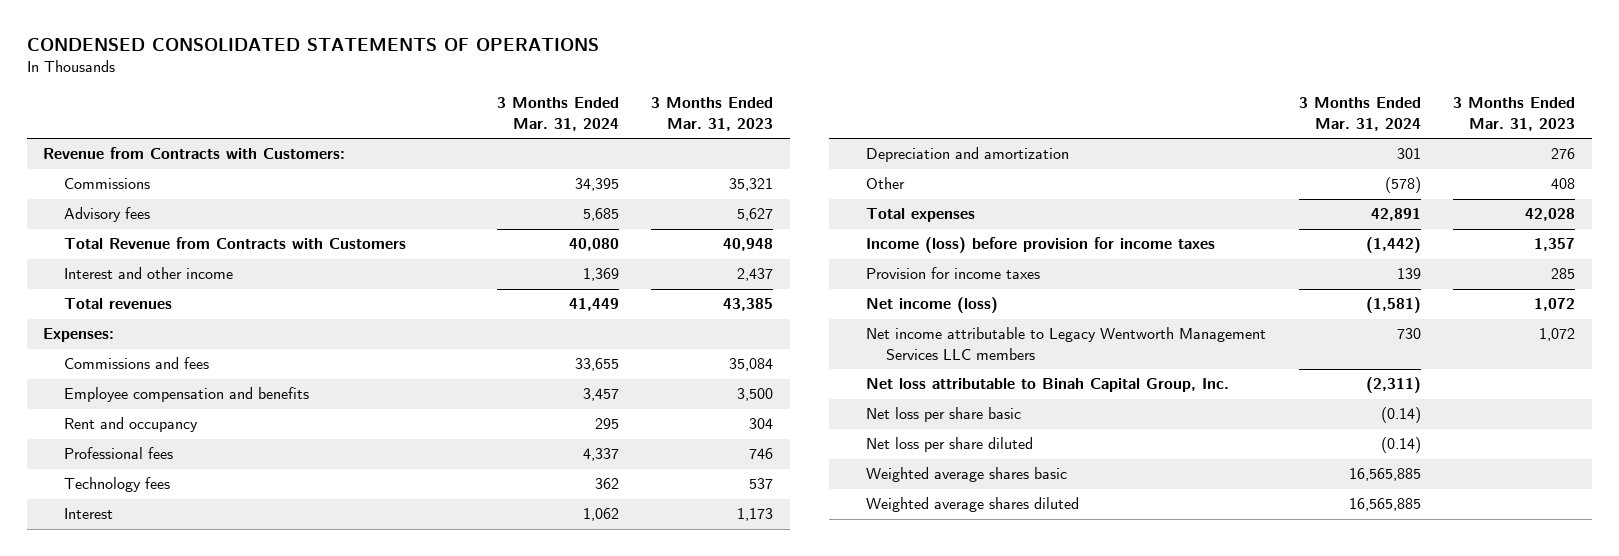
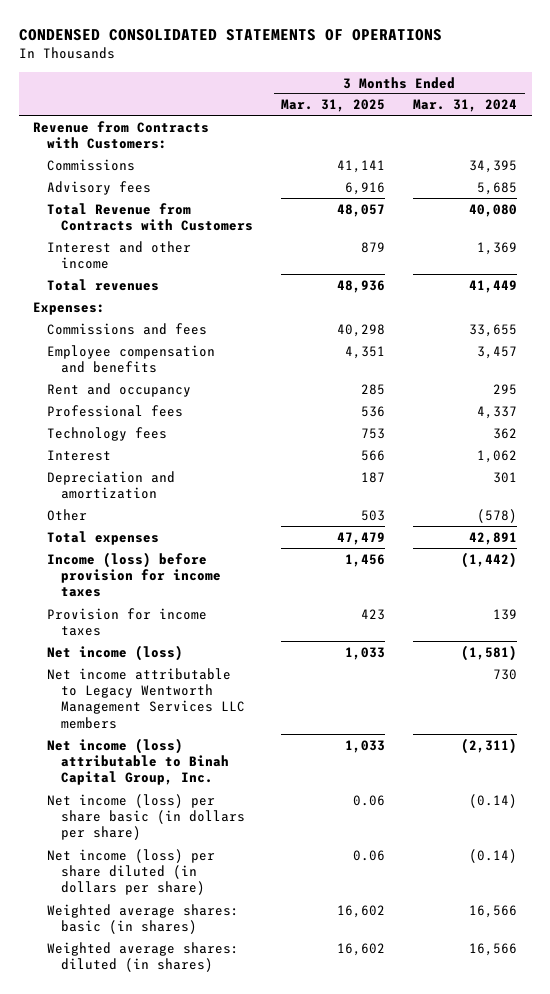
[651,97,774,131] 3 Months Ended Mar. 31, 2023 -> none
none -> [281,99,386,113] Mar. 31, 2025
[865,378,1229,393] Net loss attributable to Binah Capital Group, Inc. -> [46,737,229,786] Net income (loss) attributable to Binah Capital Group, Inc.
[865,407,1021,423] Net loss per share basic -> [46,793,245,841] Net income (loss) per share basic (in dollars per share)
[865,437,1033,453] Net loss per share diluted -> [46,848,215,896] Net income (loss) per share diluted (in dollars per share)
[865,467,1067,483] Weighted average shares basic -> [46,903,239,935] Weighted average shares: basic (in shares)
[1348,468,1421,482] 16,565,885 -> [469,904,518,918] 16,566
[865,497,1079,513] Weighted average shares diluted -> [46,941,239,973] Weighted average shares: diluted (in shares)
[1348,498,1421,512] 16,565,885 -> [469,942,518,956] 16,566

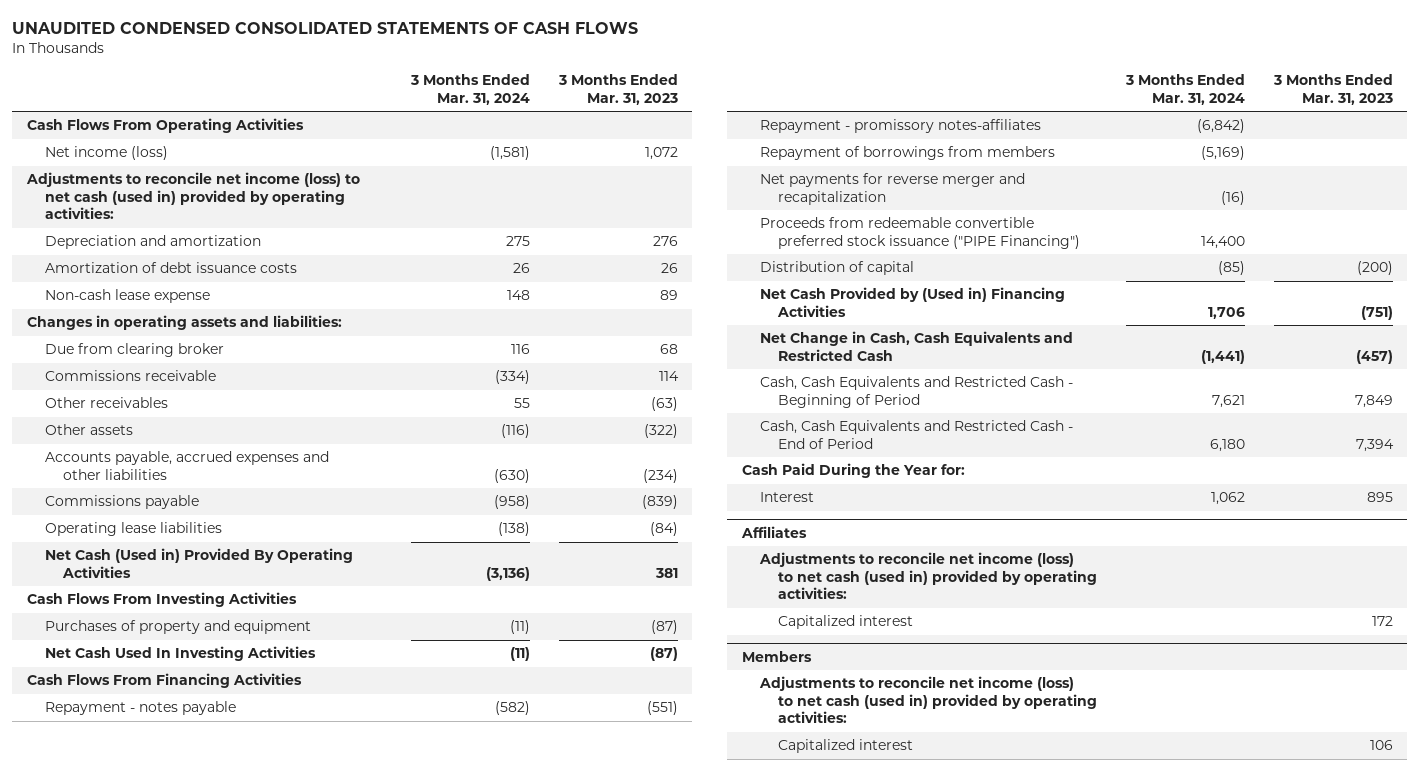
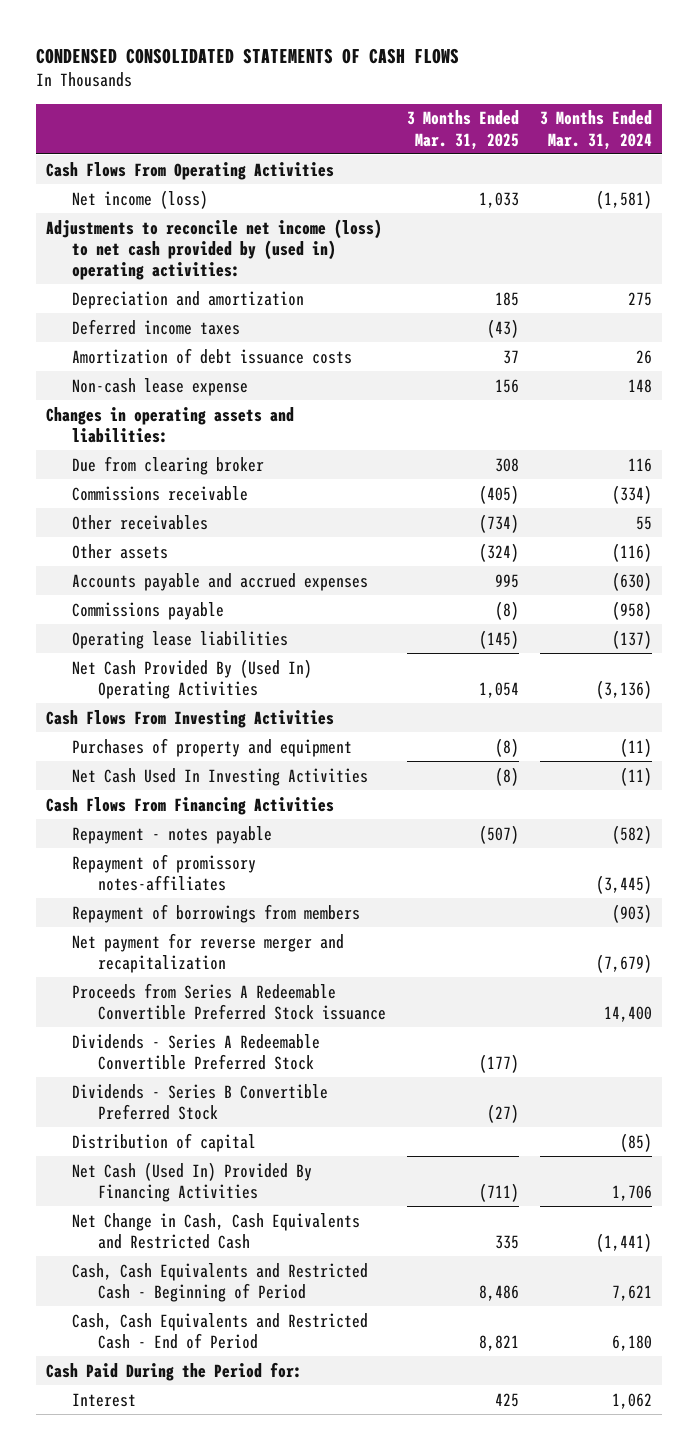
[12,22,639,35] UNAUDITED CONDENSED CONSOLIDATED STATEMENTS OF CASH FLOWS -> [35,47,459,64] CONDENSED CONSOLIDATED STATEMENTS OF CASH FLOWS
[557,74,678,105] 3 Months Ended Mar. 31, 2023 -> none
none -> [406,110,519,150] 3 Months Ended Mar. 31, 2025
[25,172,360,220] Adjustments to reconcile net income (loss) to net cash (used in) provided by operating activities: -> [46,218,383,280] Adjustments to reconcile net income (loss) to net cash provided by (used in) operating activities:
none -> [71,318,240,335] Deferred income taxes
[44,451,329,480] Accounts payable, accrued expenses and other liabilities -> [71,572,368,591] Accounts payable and accrued expenses
[497,522,530,537] (138) -> [611,629,652,649] (137)
[44,548,353,578] Net Cash (Used in) Provided By Operating Activities -> [71,658,312,699] Net Cash Provided By (Used In) Operating Activities
[759,119,1041,134] Repayment - promissory notes-affiliates -> [71,853,256,891] Repayment of promissory notes-affiliates
[1196,119,1245,134] (6,842) -> [595,874,652,894] (3,445)
[1200,146,1245,161] (5,169) -> [611,903,652,923] (903)
[759,173,1025,205] Net payments for reverse merger and recapitalization -> [71,932,344,973] Net payment for reverse merger and recapitalization
[1220,190,1245,205] (16) -> [595,953,652,973] (7,679)
[759,217,1080,249] Proceeds from redeemable convertible preferred stock issuance ("PIPE Financing") -> [71,982,386,1020] Proceeds from Series A Redeemable Convertible Preferred Stock issuance
none -> [71,1033,320,1070] Dividends - Series A Redeemable Convertible Preferred Stock
none -> [71,1083,328,1120] Dividends - Series B Convertible Preferred Stock
[759,287,1065,317] Net Cash Provided by (Used in) Financing Activities -> [71,1161,312,1202] Net Cash (Used In) Provided By Financing Activities
[741,463,965,479] Cash Paid During the Year for: -> [46,1361,303,1381] Cash Paid During the Period for:
[740,525,807,538] Affiliates -> none
[758,552,1097,600] Adjustments to reconcile net income (loss) to net cash (used in) provided by operating activities: -> none
[777,615,913,630] Capitalized interest -> none
[741,650,812,662] Members -> none
[758,676,1097,724] Adjustments to reconcile net income (loss) to net cash (used in) provided by operating activities: -> none
[777,739,913,754] Capitalized interest -> none

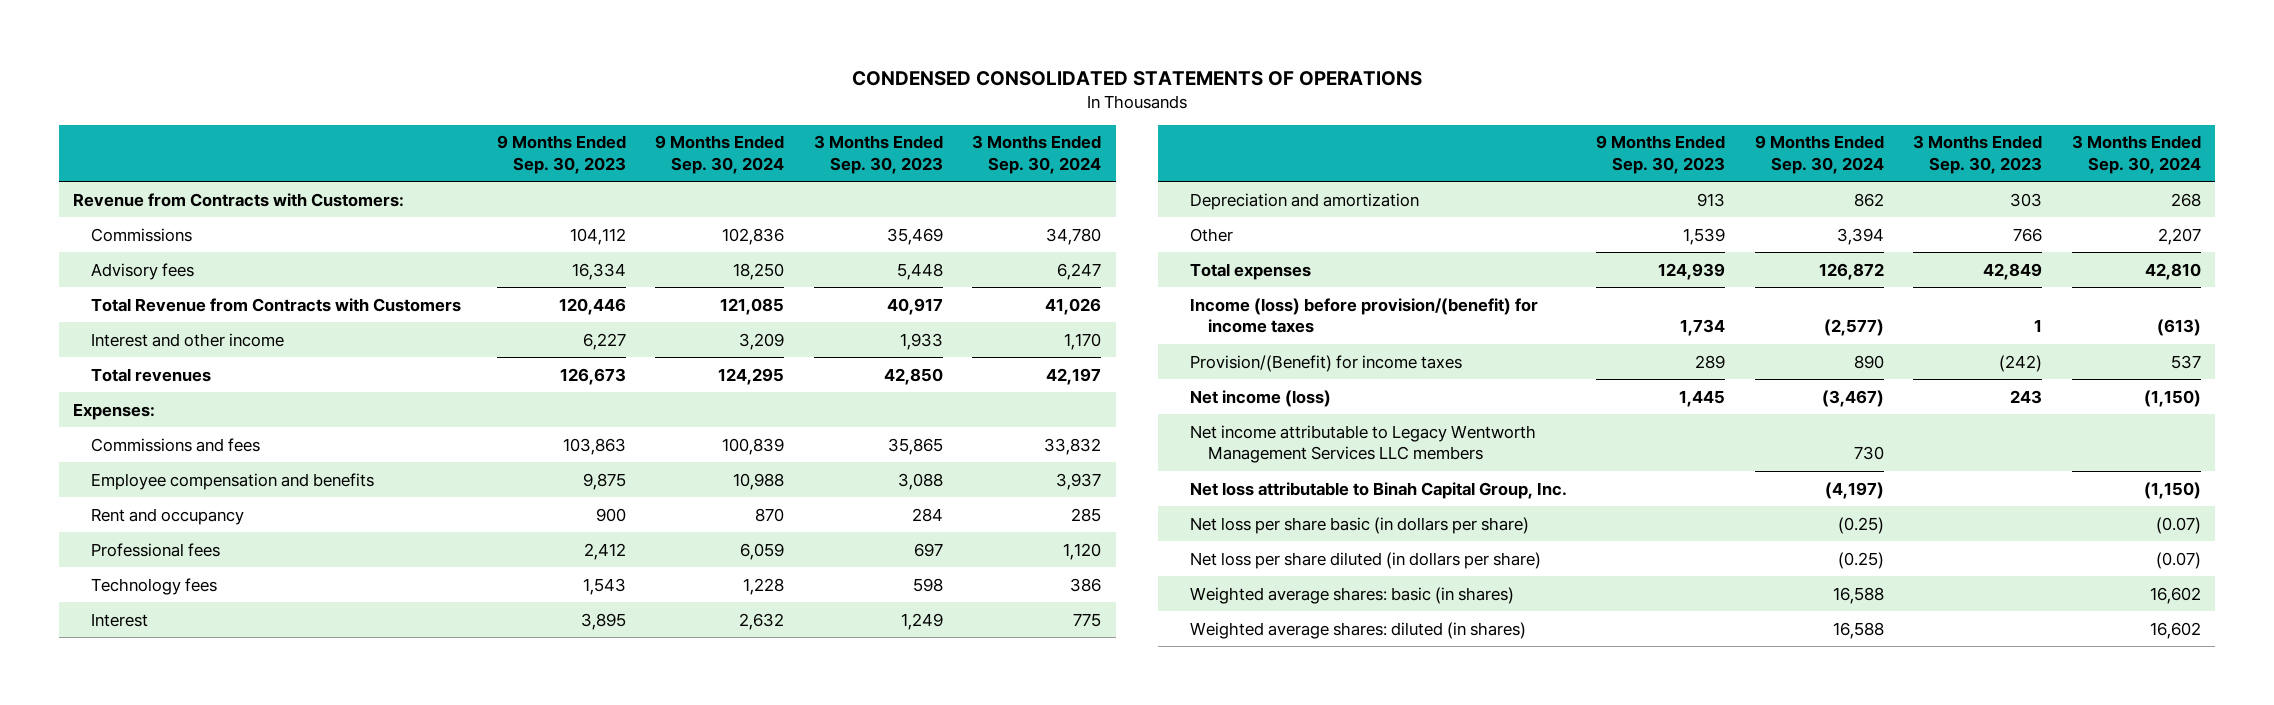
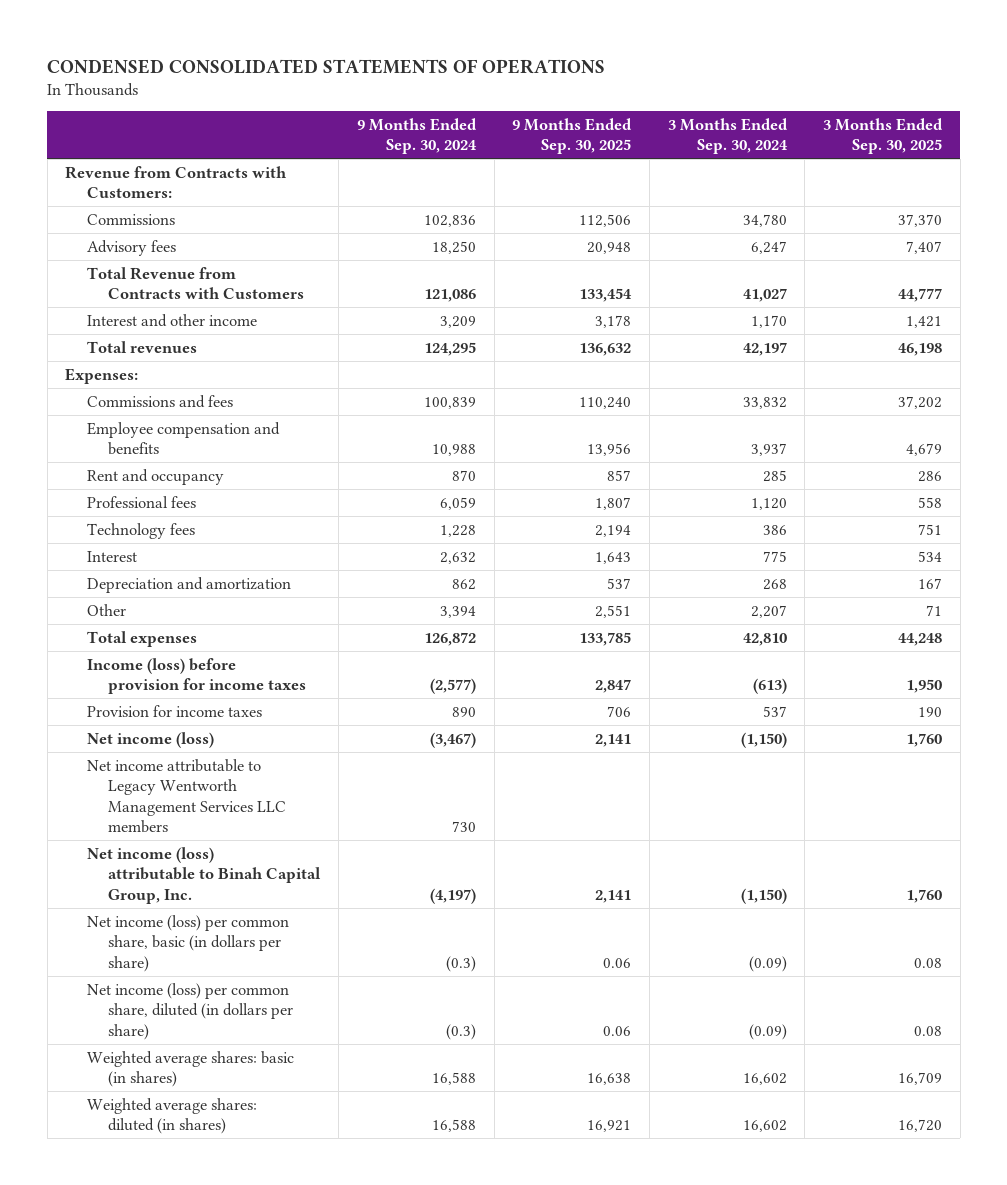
[497,135,627,174] 9 Months Ended Sep. 30, 2023 -> none
[813,135,943,174] 3 Months Ended Sep. 30, 2023 -> none
none -> [512,117,633,155] 9 Months Ended Sep. 30, 2025
none -> [822,117,943,155] 3 Months Ended Sep. 30, 2025
[720,297,785,315] 121,085 -> [423,289,476,303] 121,086
[1045,297,1102,315] 41,026 -> [742,288,787,303] 41,027
[1190,297,1539,334] Income (loss) before provision/(benefit) for income taxes -> [86,657,307,695] Income (loss) before provision for income taxes
[1190,354,1463,372] Provision/(Benefit) for income taxes -> [86,704,262,717] Provision for income taxes
[1190,481,1568,499] Net loss attributable to Binah Capital Group, Inc. -> [86,846,322,904] Net income (loss) attributable to Binah Capital Group, Inc.
[1190,516,1530,534] Net loss per share basic (in dollars per share) -> [86,914,289,972] Net income (loss) per common share, basic (in dollars per share)
[1837,516,1884,534] (0.25) -> [445,955,476,972] (0.3)
[2155,516,2201,534] (0.07) -> [748,955,787,972] (0.09)
[1190,551,1542,569] Net loss per share diluted (in dollars per share) -> [86,982,294,1040] Net income (loss) per common share, diluted (in dollars per share)
[1837,551,1884,569] (0.25) -> [445,1023,476,1040] (0.3)
[2155,551,2201,569] (0.07) -> [748,1023,787,1040] (0.09)

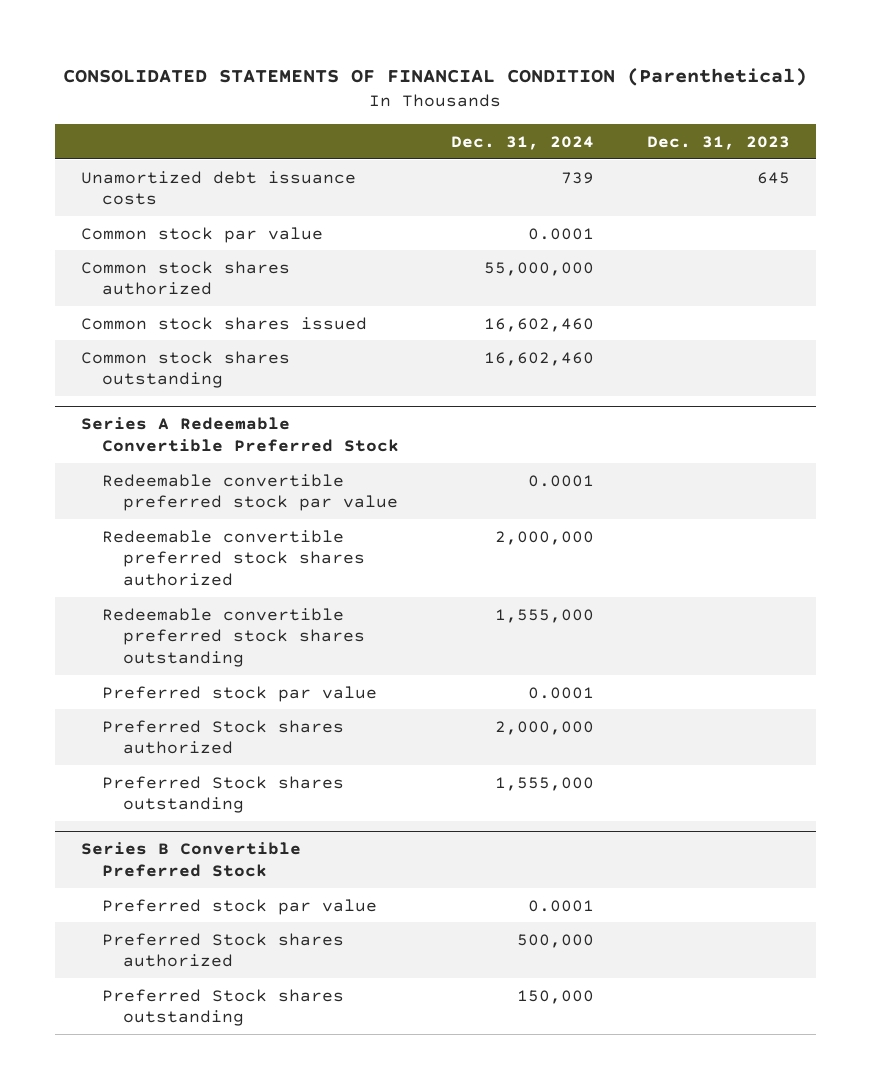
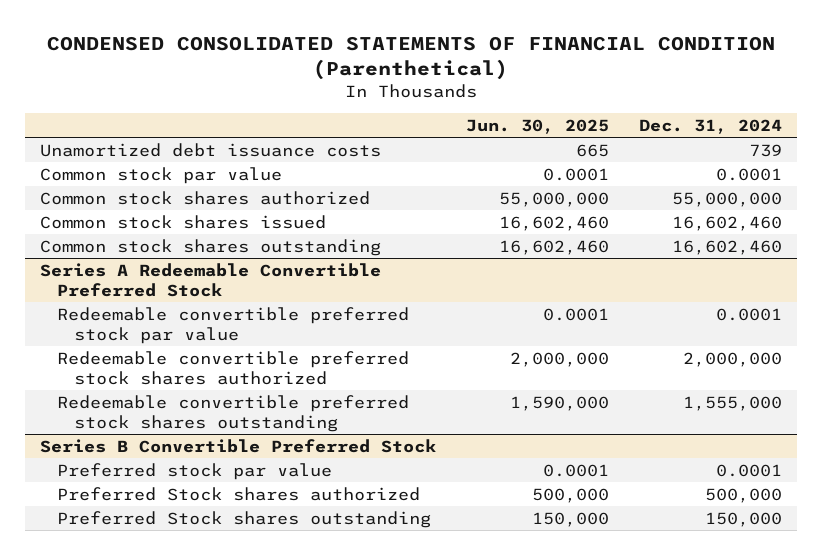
[63,68,808,87] CONSOLIDATED STATEMENTS OF FINANCIAL CONDITION (Parenthetical) -> [47,35,776,80] CONDENSED CONSOLIDATED STATEMENTS OF FINANCIAL CONDITION (Parenthetical)
[646,135,790,150] Dec. 31, 2023 -> none
none -> [466,118,610,134] Jun. 30, 2025
[102,685,378,702] Preferred stock par value -> none
[102,719,345,755] Preferred Stock shares authorized -> none
[102,775,345,814] Preferred Stock shares outstanding -> none

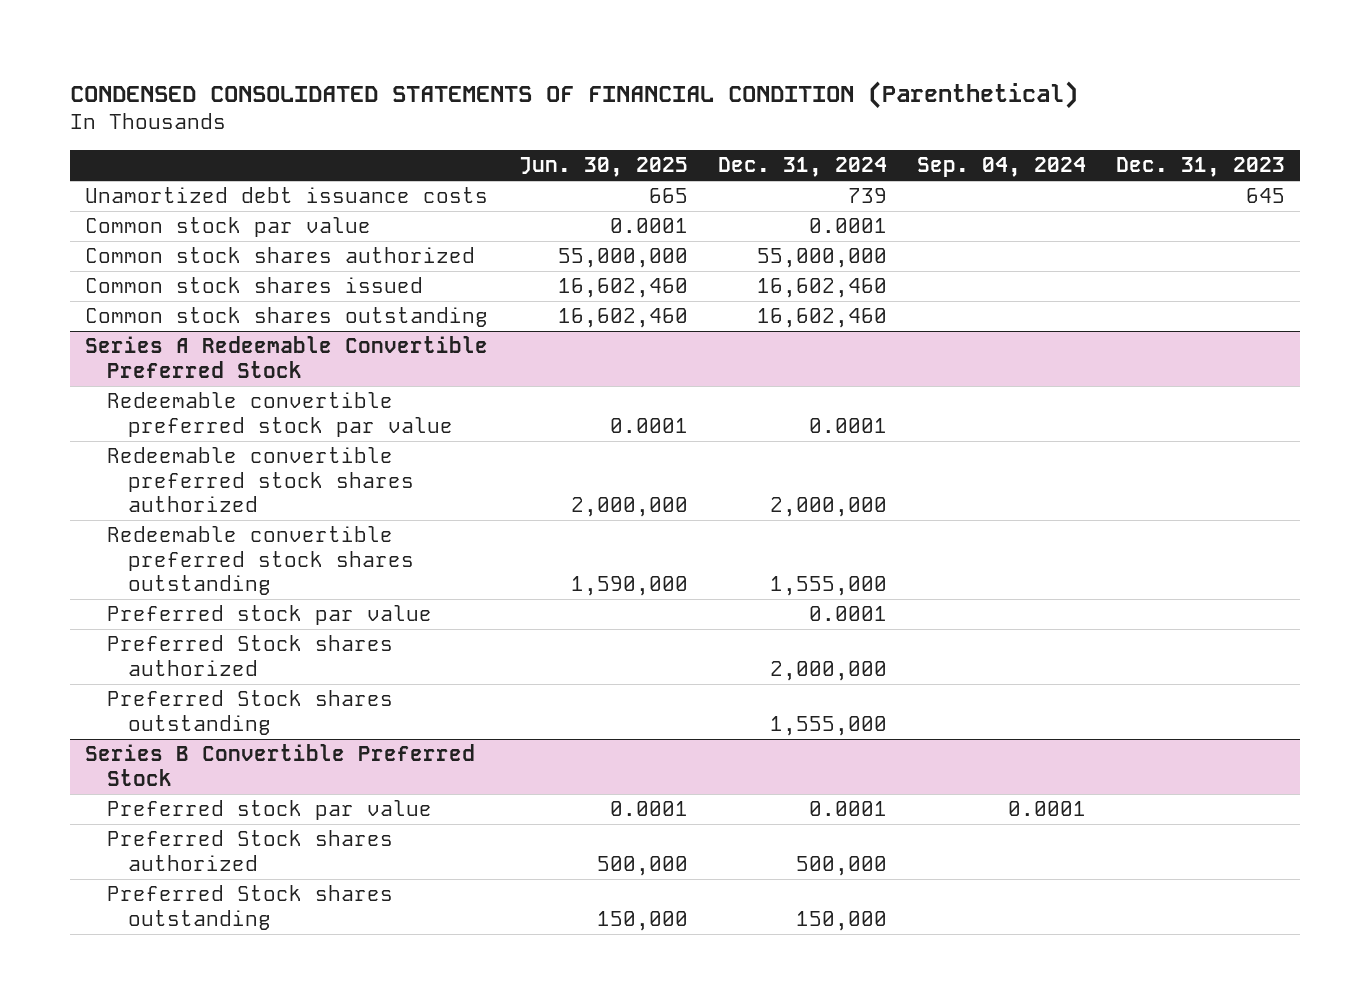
none -> [916,156,1086,177] Sep. 04, 2024
none -> [1115,156,1285,177] Dec. 31, 2023
none -> [106,605,432,626] Preferred stock par value
none -> [106,635,393,676] Preferred Stock shares authorized
none -> [106,690,393,735] Preferred Stock shares outstanding

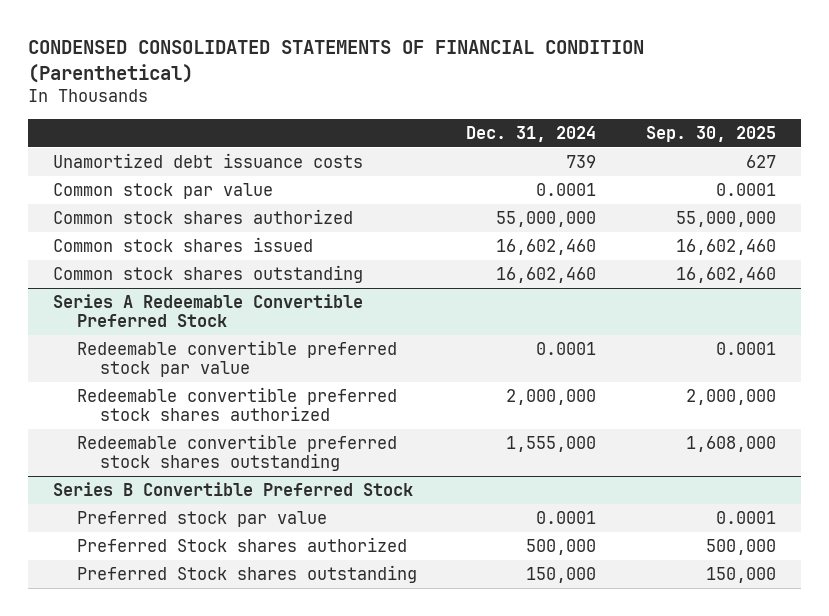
[518,156,688,177] Jun. 30, 2025 -> none
[916,156,1086,177] Sep. 04, 2024 -> none
[1115,156,1285,177] Dec. 31, 2023 -> none
none -> [645,125,776,142] Sep. 30, 2025
[106,605,432,626] Preferred stock par value -> none
[106,635,393,676] Preferred Stock shares authorized -> none
[106,690,393,735] Preferred Stock shares outstanding -> none

